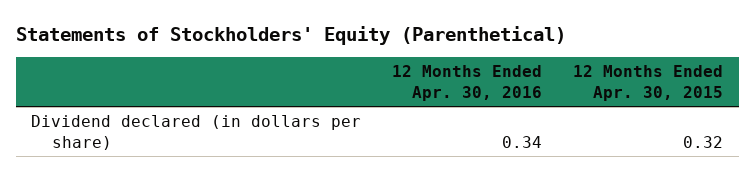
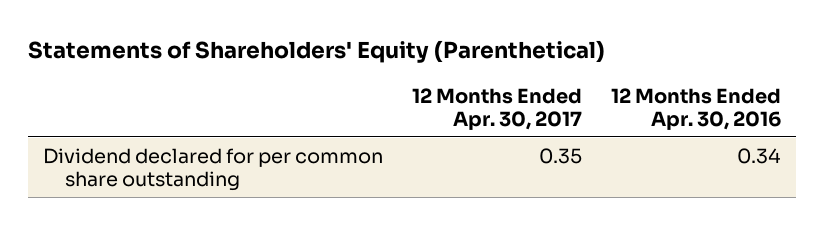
[15,25,566,45] Statements of Stockholders' Equity (Parenthetical) -> [28,40,606,64] Statements of Shareholders' Equity (Parenthetical)
[573,65,724,101] 12 Months Ended Apr. 30, 2015 -> none
none -> [412,87,583,130] 12 Months Ended Apr. 30, 2017
[31,115,362,150] Dividend declared (in dollars per share) -> [42,148,383,192] Dividend declared for per common share outstanding

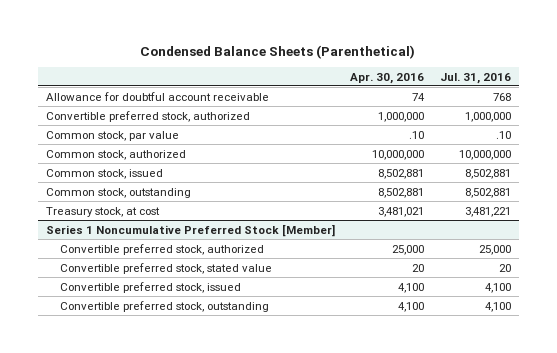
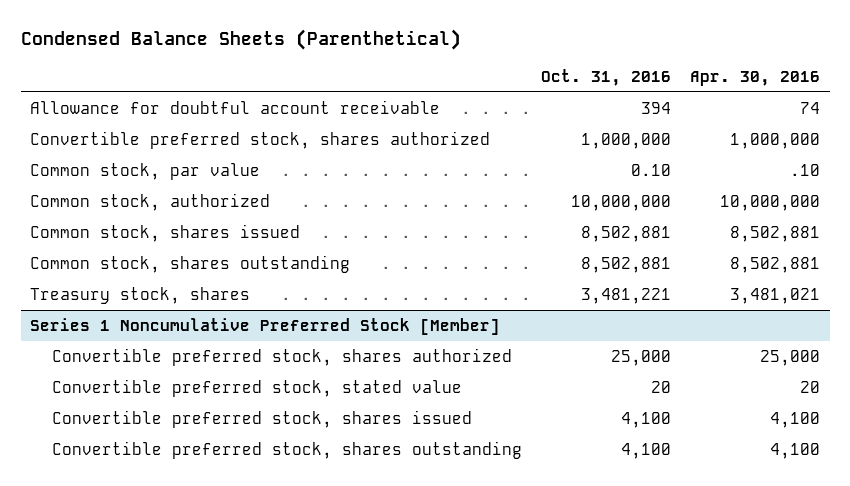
[440,72,512,84] Jul. 31, 2016 -> none
none -> [540,69,671,87] Oct. 31, 2016
[45,110,250,122] Convertible preferred stock, authorized -> [30,130,491,149] Convertible preferred stock, shares authorized
[45,168,163,179] Common stock, issued -> [30,223,301,242] Common stock, shares issued
[45,187,191,198] Common stock, outstanding -> [30,254,351,273] Common stock, shares outstanding
[45,206,160,217] Treasury stock, at cost -> [30,286,251,304] Treasury stock, shares
[60,243,265,255] Convertible preferred stock, authorized -> [51,347,512,366] Convertible preferred stock, shares authorized
[60,281,242,293] Convertible preferred stock, issued -> [51,409,472,428] Convertible preferred stock, shares issued
[60,300,270,312] Convertible preferred stock, outstanding -> [51,440,522,459] Convertible preferred stock, shares outstanding

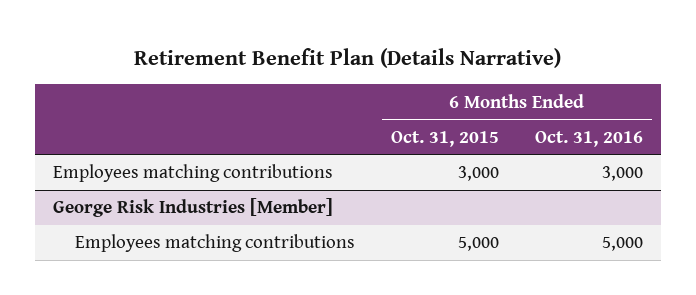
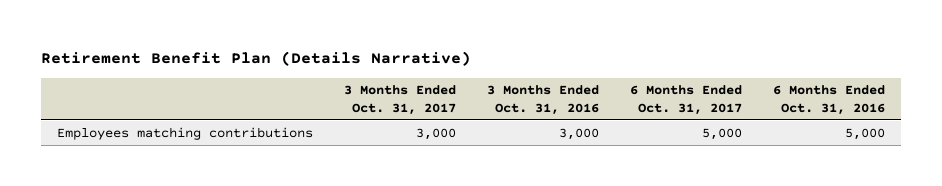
[390,130,499,147] Oct. 31, 2015 -> none
none -> [343,84,456,115] 3 Months Ended Oct. 31, 2017
none -> [487,84,600,115] 3 Months Ended Oct. 31, 2016
none -> [630,84,743,115] 6 Months Ended Oct. 31, 2017
[53,164,334,183] Employees matching contributions -> none
[53,198,334,218] George Risk Industries [Member] -> none

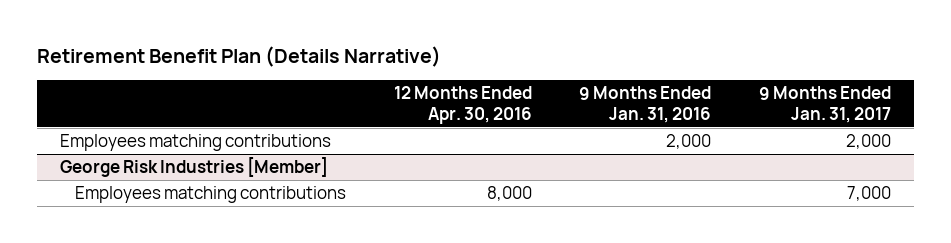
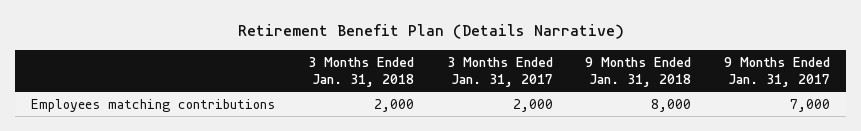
[393,86,532,124] 12 Months Ended Apr. 30, 2016 -> none
[579,86,712,123] 9 Months Ended Jan. 31, 2016 -> none
none -> [307,56,414,88] 3 Months Ended Jan. 31, 2018
none -> [446,56,553,88] 3 Months Ended Jan. 31, 2017
none -> [585,56,692,88] 9 Months Ended Jan. 31, 2018
[60,134,332,152] Employees matching contributions -> none
[60,157,329,178] George Risk Industries [Member] -> none

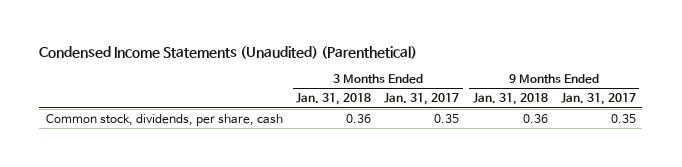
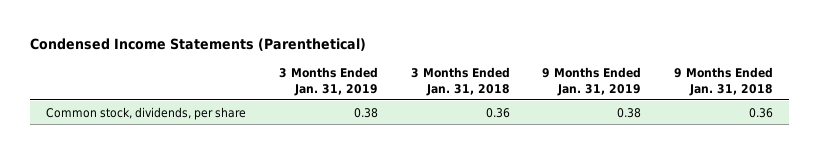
[39,46,418,60] Condensed Income Statements (Unaudited) (Parenthetical) -> [30,37,367,51] Condensed Income Statements (Parenthetical)
[384,93,460,106] Jan. 31, 2017 -> none
[560,93,636,106] Jan. 31, 2017 -> none
none -> [278,66,378,96] 3 Months Ended Jan. 31, 2019
none -> [542,66,642,96] 9 Months Ended Jan. 31, 2019
[46,113,284,126] Common stock, dividends, per share, cash -> [46,106,247,120] Common stock, dividends, per share

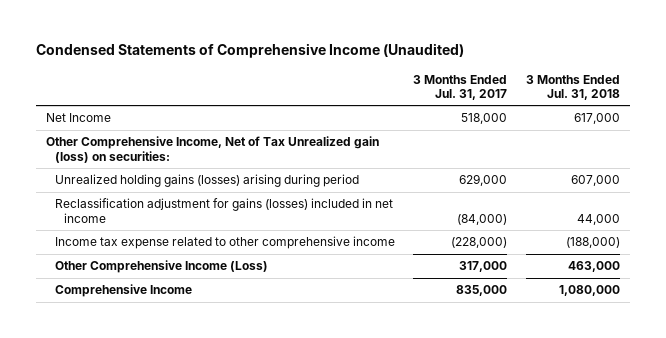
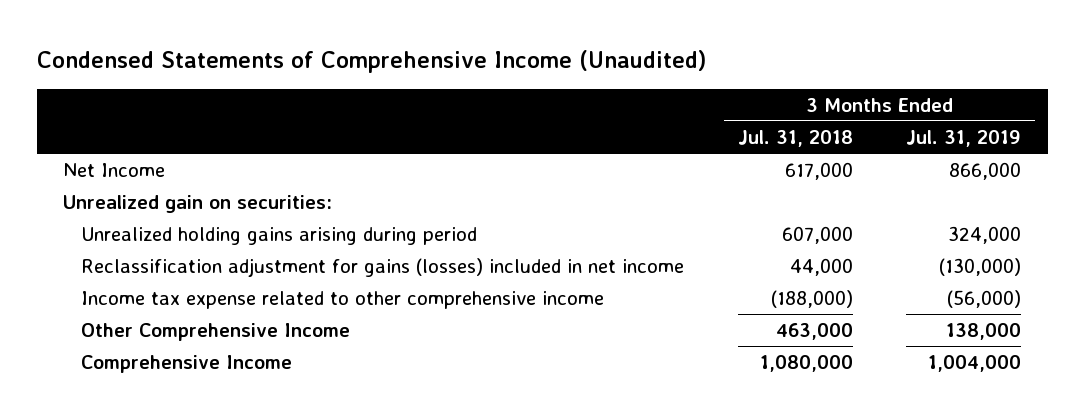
[413,74,508,101] 3 Months Ended Jul. 31, 2017 -> none
none -> [906,130,1022,148] Jul. 31, 2019
[45,136,379,163] Other Comprehensive Income, Net of Tax Unrealized gain (loss) on securities: -> none
none -> [63,195,333,214] Unrealized gain on securities:
[54,174,359,188] Unrealized holding gains (losses) arising during period -> [81,227,478,246] Unrealized holding gains arising during period
[54,260,268,274] Other Comprehensive Income (Loss) -> [81,323,351,342] Other Comprehensive Income

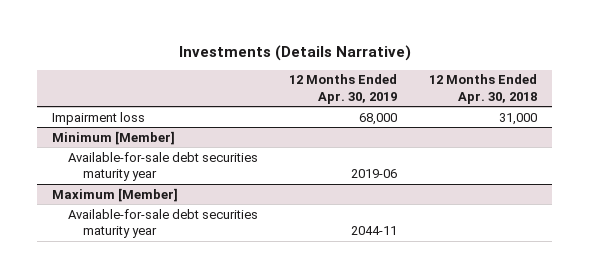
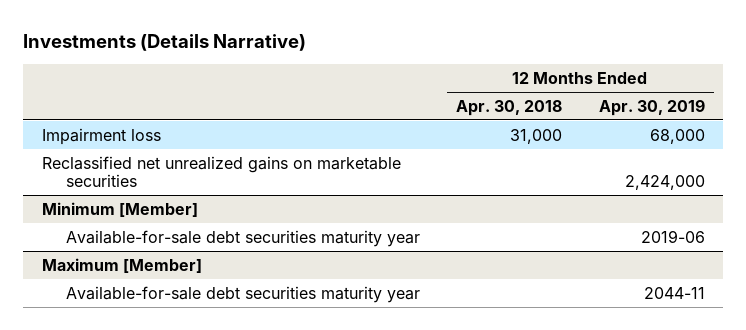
none -> [41,155,401,188] Reclassified net unrealized gains on marketable securities

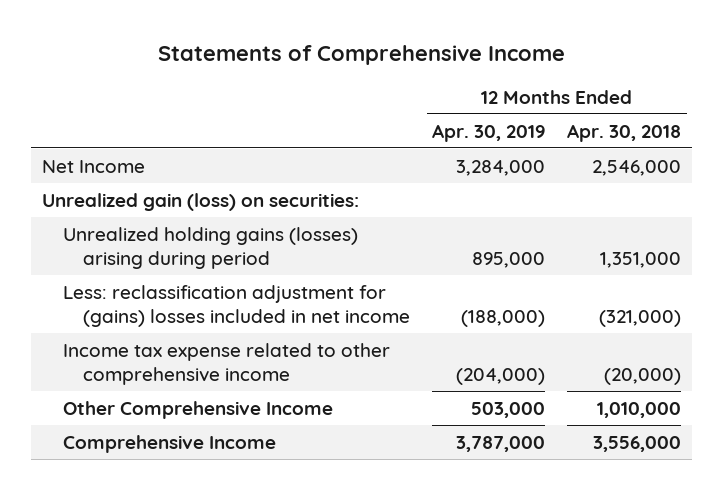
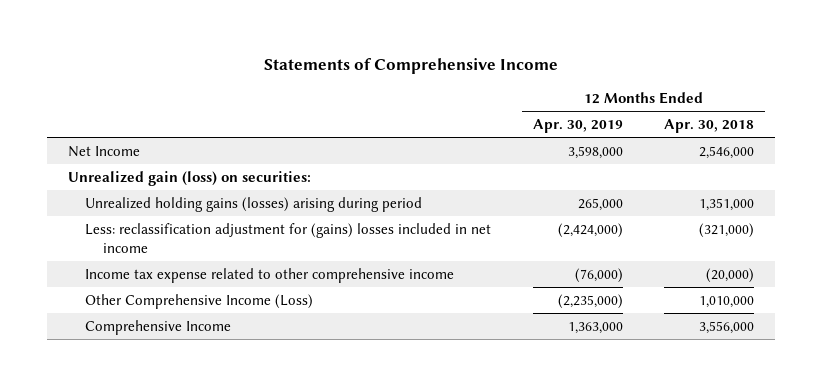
[456,159,546,176] 3,284,000 -> [567,145,623,159] 3,598,000
[472,252,546,269] 895,000 -> [577,197,623,211] 265,000
[461,310,546,328] (188,000) -> [557,222,623,238] (2,424,000)
[456,368,546,386] (204,000) -> [574,267,623,283] (76,000)
[62,400,333,419] Other Comprehensive Income -> [85,293,314,309] Other Comprehensive Income (Loss)
[471,401,546,418] 503,000 -> [557,293,623,309] (2,235,000)
[456,435,546,452] 3,787,000 -> [567,321,623,334] 1,363,000

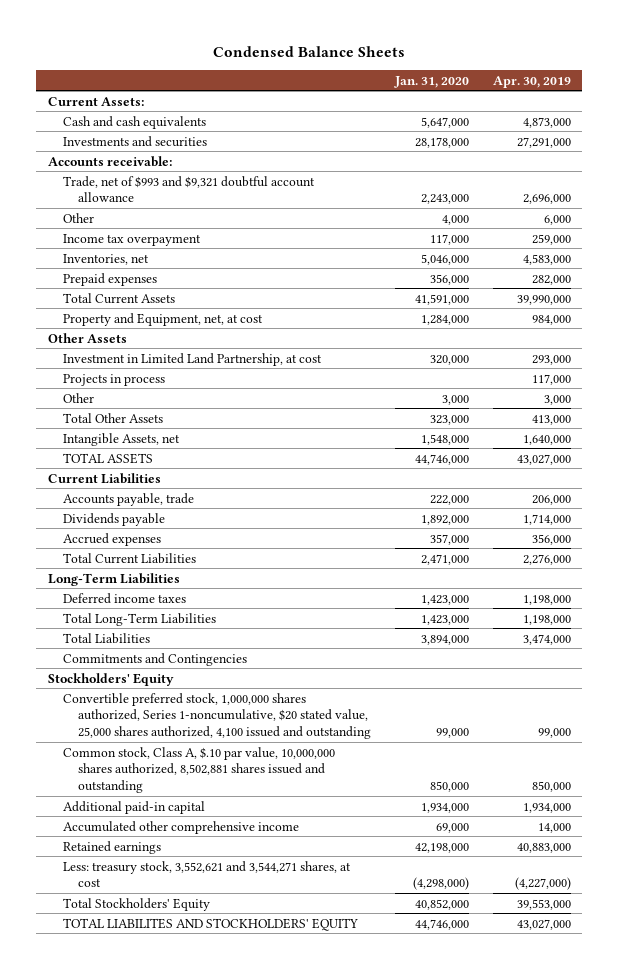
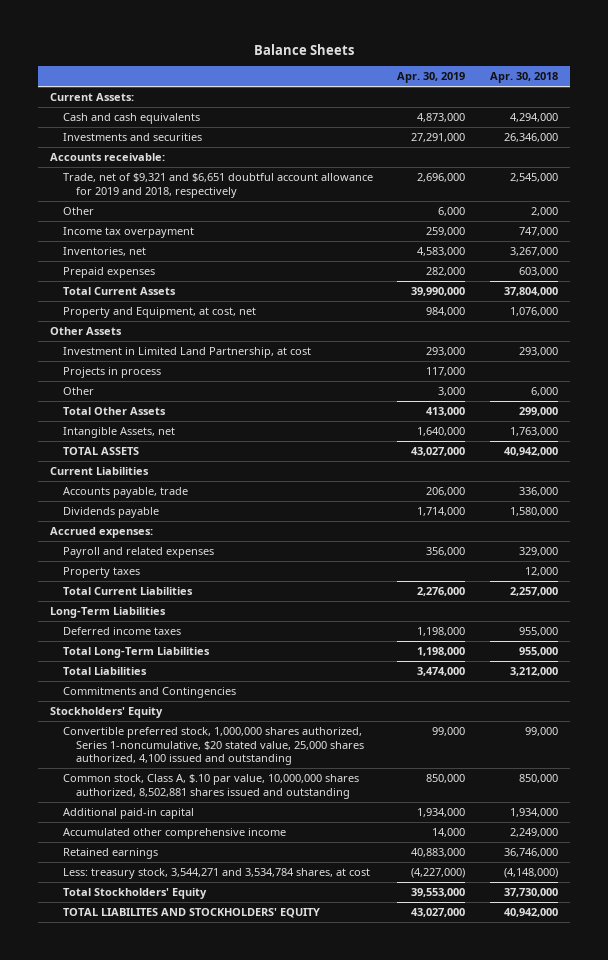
[213,45,406,57] Condensed Balance Sheets -> [253,43,354,55] Balance Sheets
[393,75,469,88] Jan. 31, 2020 -> none
none -> [489,72,558,84] Apr. 30, 2018
[62,175,315,203] Trade, net of $993 and $9,321 doubtful account allowance -> [62,173,373,198] Trade, net of $9,321 and $6,651 doubtful account allowance for 2019 and 2018, respectively
[62,312,263,326] Property and Equipment, net, at cost -> [62,307,256,319] Property and Equipment, at cost, net
none -> [49,527,153,539] Accrued expenses:
[62,532,161,546] Accrued expenses -> [62,547,214,559] Payroll and related expenses
none -> [62,567,140,579] Property taxes
[62,860,351,888] Less: treasury stock, 3,552,621 and 3,544,271 shares, at cost -> [62,868,370,880] Less: treasury stock, 3,544,271 and 3,534,784 shares, at cost

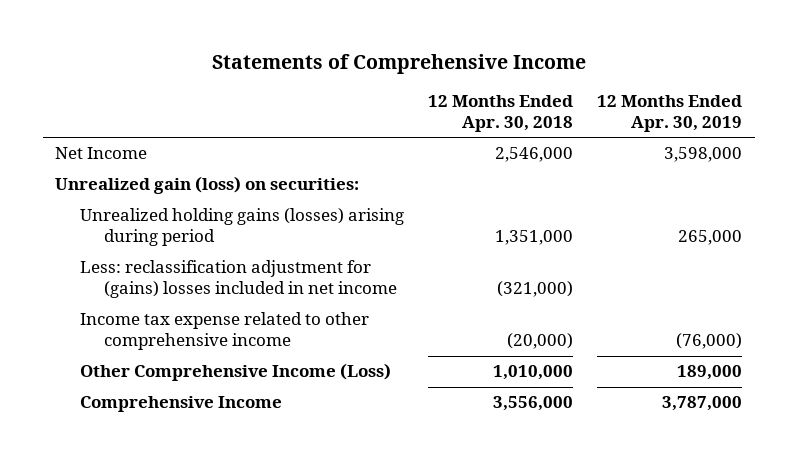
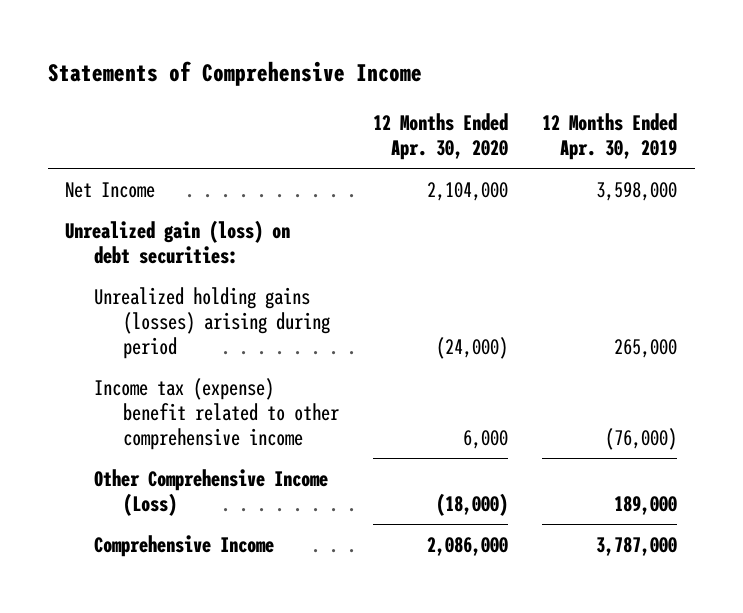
[428,95,574,132] 12 Months Ended Apr. 30, 2018 -> none
none -> [373,112,509,160] 12 Months Ended Apr. 30, 2020
[55,176,360,195] Unrealized gain (loss) on securities: -> [65,220,291,264] Unrealized gain (loss) on debt securities:
[79,260,398,299] Less: reclassification adjustment for (gains) losses included in net income -> none
[79,312,369,351] Income tax expense related to other comprehensive income -> [94,378,339,450] Income tax (expense) benefit related to other comprehensive income

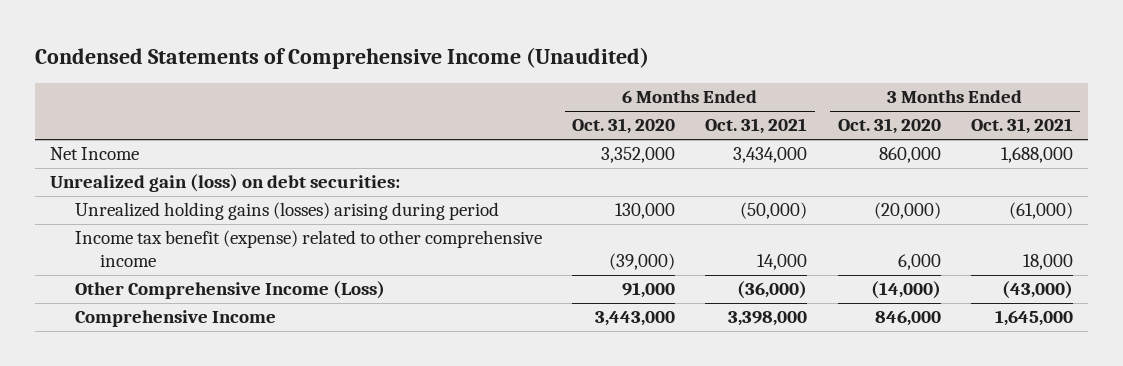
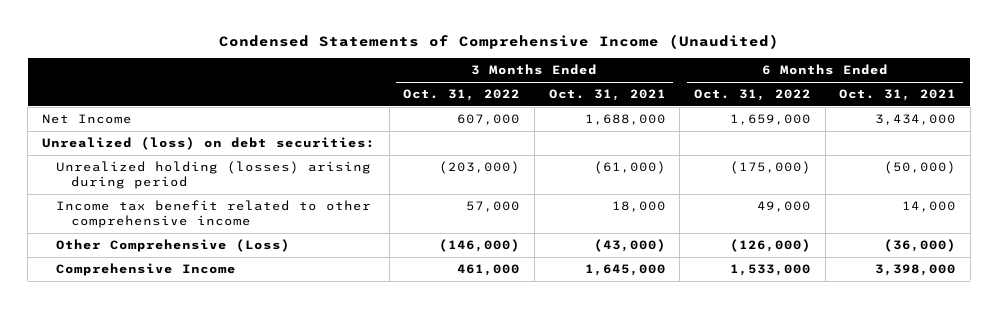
[572,118,676,135] Oct. 31, 2020 -> none
[837,118,941,135] Oct. 31, 2020 -> none
none -> [403,89,521,102] Oct. 31, 2022
none -> [693,89,811,102] Oct. 31, 2022
[50,174,401,193] Unrealized gain (loss) on debt securities: -> [42,137,376,151] Unrealized (loss) on debt securities:
[75,202,500,221] Unrealized holding gains (losses) arising during period -> [56,161,372,190] Unrealized holding (losses) arising during period
[75,230,543,268] Income tax benefit (expense) related to other comprehensive income -> [56,200,372,229] Income tax benefit related to other comprehensive income
[75,281,386,300] Other Comprehensive Income (Loss) -> [56,239,291,253] Other Comprehensive (Loss)

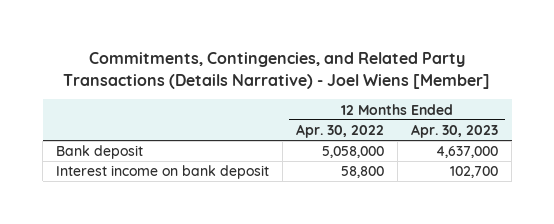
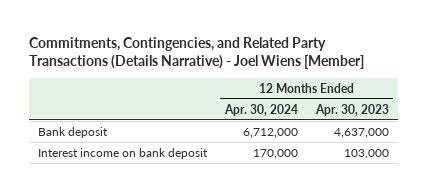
[296,123,385,138] Apr. 30, 2022 -> none
none -> [223,103,298,116] Apr. 30, 2024
[450,166,499,179] 102,700 -> [343,148,389,159] 103,000

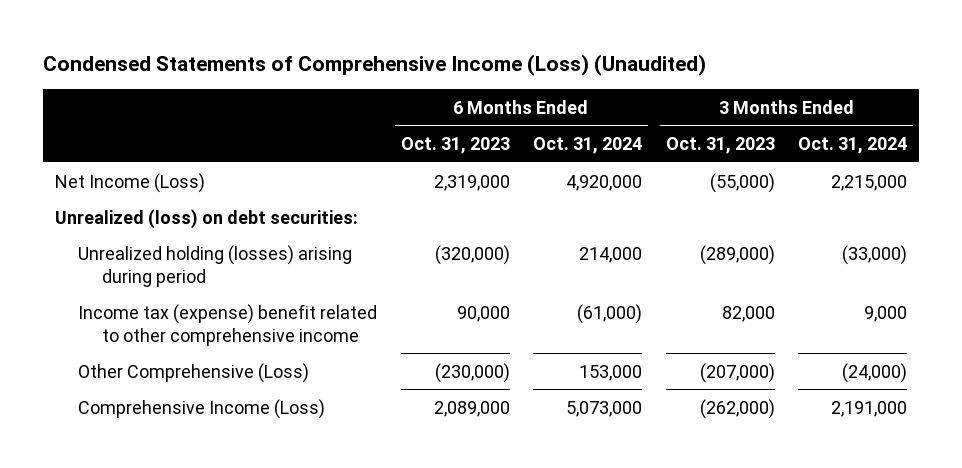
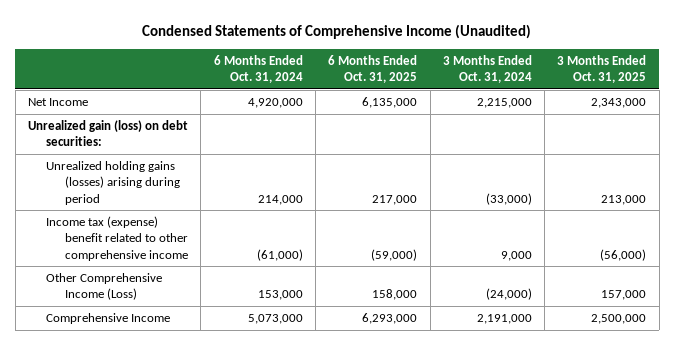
[42,53,706,76] Condensed Statements of Comprehensive Income (Loss) (Unaudited) -> [142,23,532,39] Condensed Statements of Comprehensive Income (Unaudited)
[400,136,510,154] Oct. 31, 2023 -> none
[665,136,775,154] Oct. 31, 2023 -> none
none -> [328,54,418,84] 6 Months Ended Oct. 31, 2025
none -> [557,54,647,84] 3 Months Ended Oct. 31, 2025
[54,172,205,193] Net Income (Loss) -> [28,98,89,107] Net Income
[54,208,358,229] Unrealized (loss) on debt securities: -> [28,120,189,147] Unrealized gain (loss) on debt securities:
[78,244,353,287] Unrealized holding (losses) arising during period -> [46,161,180,205] Unrealized holding gains (losses) arising during period
[78,362,310,383] Other Comprehensive (Loss) -> [46,273,163,301] Other Comprehensive Income (Loss)
[78,398,326,419] Comprehensive Income (Loss) -> [46,313,171,325] Comprehensive Income

